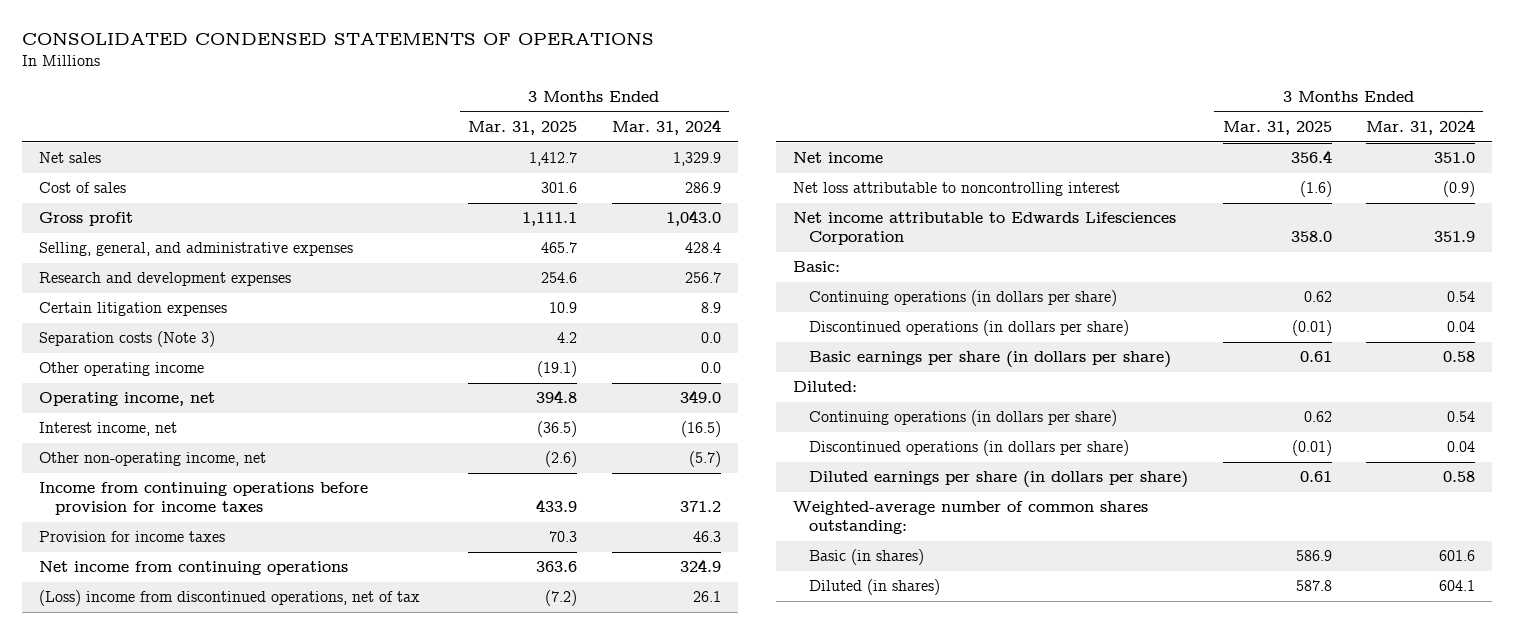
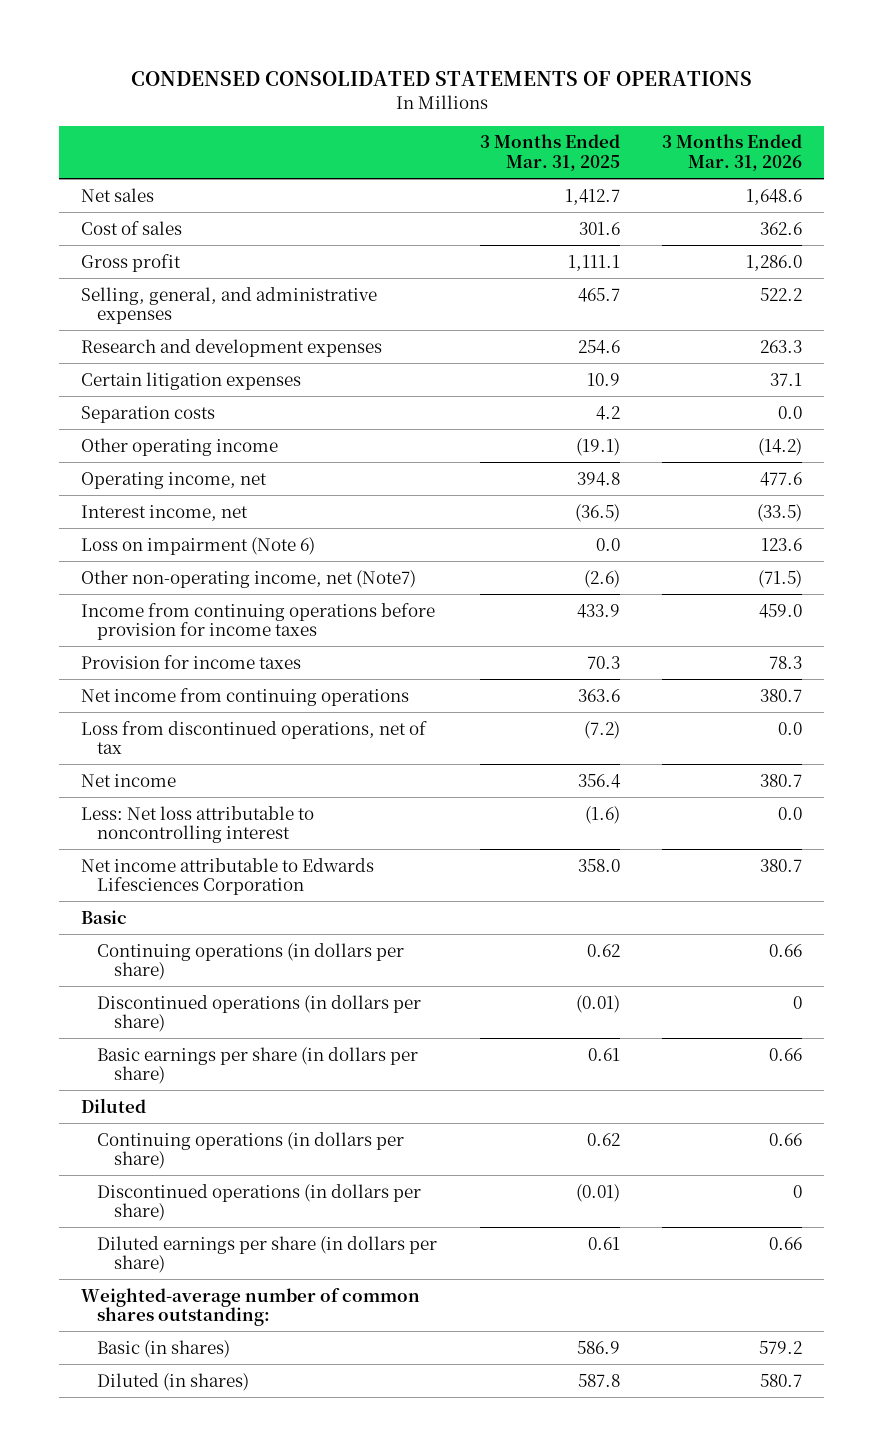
[21,32,654,46] CONSOLIDATED CONDENSED STATEMENTS OF OPERATIONS -> [130,70,752,86] CONDENSED CONSOLIDATED STATEMENTS OF OPERATIONS
[611,119,721,136] Mar. 31, 2024 -> none
none -> [662,134,803,171] 3 Months Ended Mar. 31, 2026
[38,331,215,348] Separation costs (Note 3) -> [80,405,215,423] Separation costs
none -> [80,536,315,555] Loss on impairment (Note 6)
[38,452,266,467] Other non-operating income, net -> [80,569,416,588] Other non-operating income, net (Note7)
[38,590,420,607] (Loss) income from discontinued operations, net of tax -> [80,720,427,755] Loss from discontinued operations, net of tax
[793,182,1121,197] Net loss attributable to noncontrolling interest -> [80,805,314,844] Less: Net loss attributable to noncontrolling interest
[793,261,841,273] Basic: -> [80,909,127,924] Basic
[793,381,858,393] Diluted: -> [80,1097,146,1113] Diluted

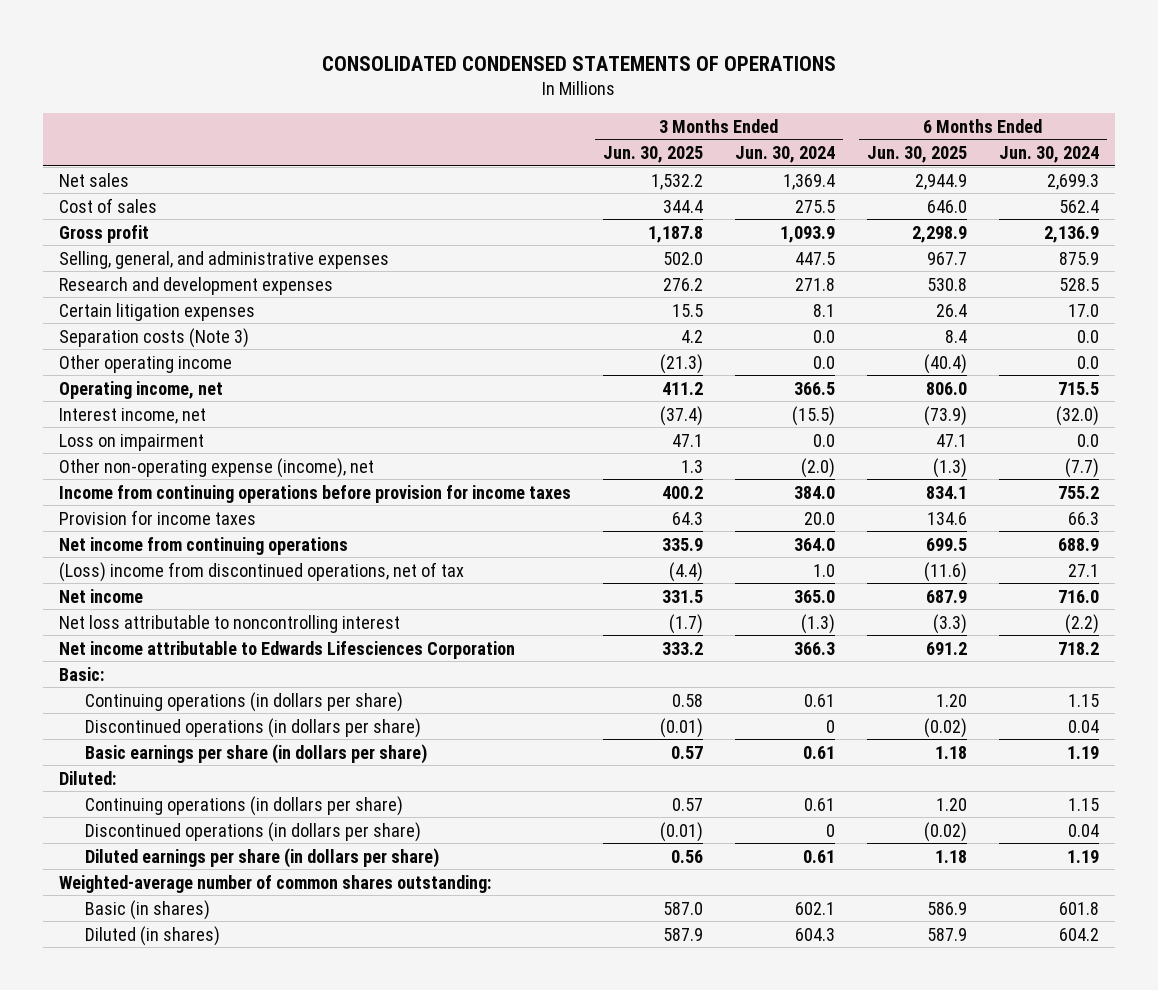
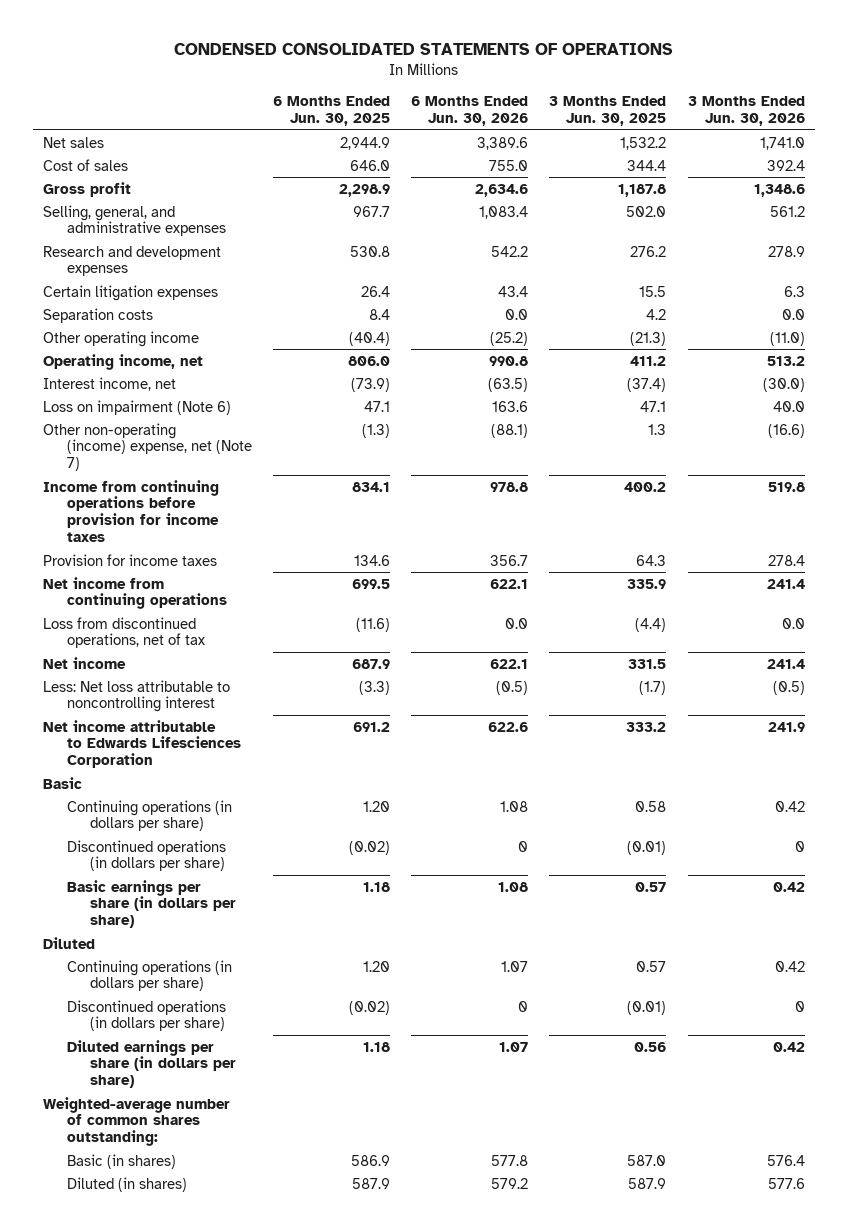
[322,55,837,71] CONSOLIDATED CONDENSED STATEMENTS OF OPERATIONS -> [174,43,674,56] CONDENSED CONSOLIDATED STATEMENTS OF OPERATIONS
[735,145,836,163] Jun. 30, 2024 -> none
[999,145,1100,163] Jun. 30, 2024 -> none
none -> [411,96,529,127] 6 Months Ended Jun. 30, 2026
none -> [687,96,805,127] 3 Months Ended Jun. 30, 2026
[58,327,249,348] Separation costs (Note 3) -> [43,307,154,323] Separation costs
[58,433,204,451] Loss on impairment -> [43,399,232,415] Loss on impairment (Note 6)
[58,457,374,478] Other non-operating expense (income), net -> [43,422,252,472] Other non-operating (income) expense, net (Note 7)
[58,561,464,582] (Loss) income from discontinued operations, net of tax -> [43,616,205,649] Loss from discontinued operations, net of tax
[58,614,400,633] Net loss attributable to noncontrolling interest -> [43,679,231,713] Less: Net loss attributable to noncontrolling interest
[58,666,104,681] Basic: -> [43,776,83,789] Basic
[58,770,116,785] Diluted: -> [43,936,96,949] Diluted

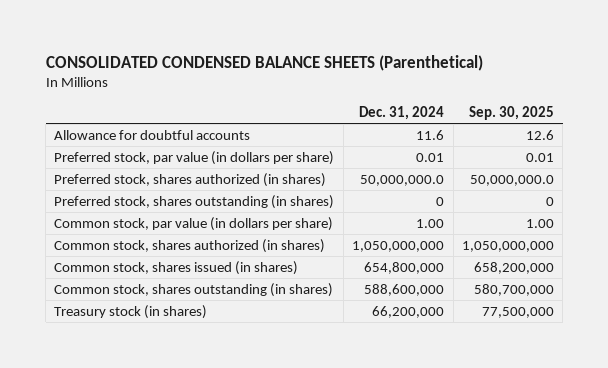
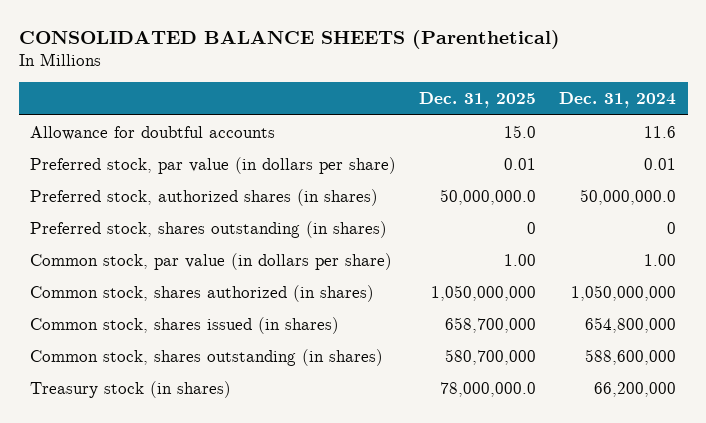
[45,54,483,71] CONSOLIDATED CONDENSED BALANCE SHEETS (Parenthetical) -> [18,30,560,50] CONSOLIDATED BALANCE SHEETS (Parenthetical)
[469,106,555,121] Sep. 30, 2025 -> none
none -> [419,92,537,109] Dec. 31, 2025
[54,172,327,187] Preferred stock, shares authorized (in shares) -> [30,188,379,206] Preferred stock, authorized shares (in shares)

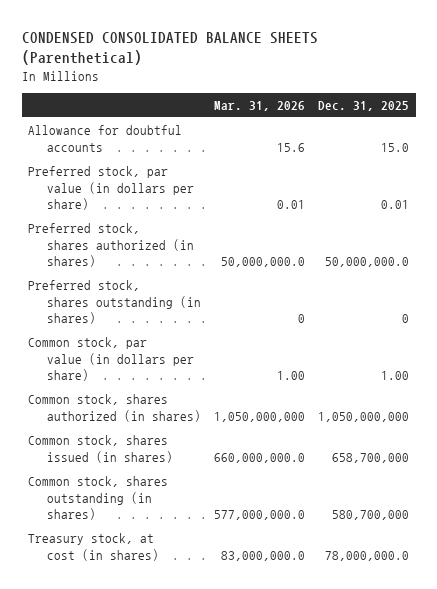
[18,30,560,50] CONSOLIDATED BALANCE SHEETS (Parenthetical) -> [21,31,318,66] CONDENSED CONSOLIDATED BALANCE SHEETS (Parenthetical)
[559,92,677,109] Dec. 31, 2024 -> none
none -> [213,100,305,111] Mar. 31, 2026
[30,188,379,206] Preferred stock, authorized shares (in shares) -> [28,223,194,268] Preferred stock, shares authorized (in shares)
[30,380,232,398] Treasury stock (in shares) -> [28,533,159,561] Treasury stock, at cost (in shares)

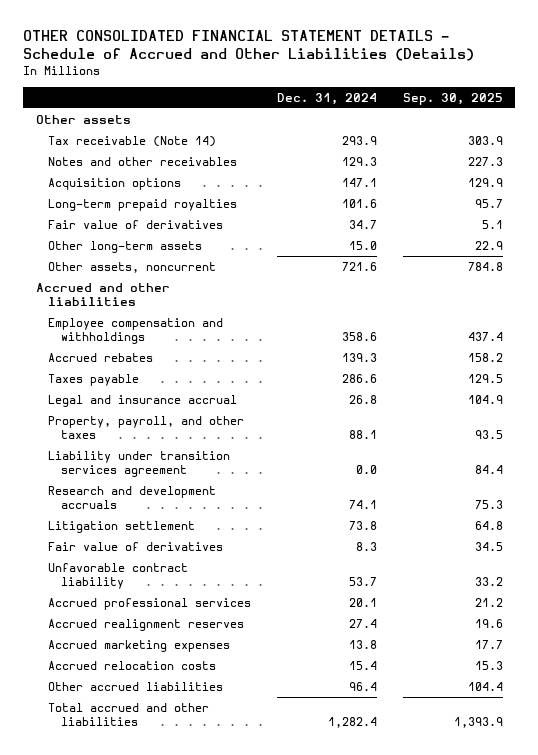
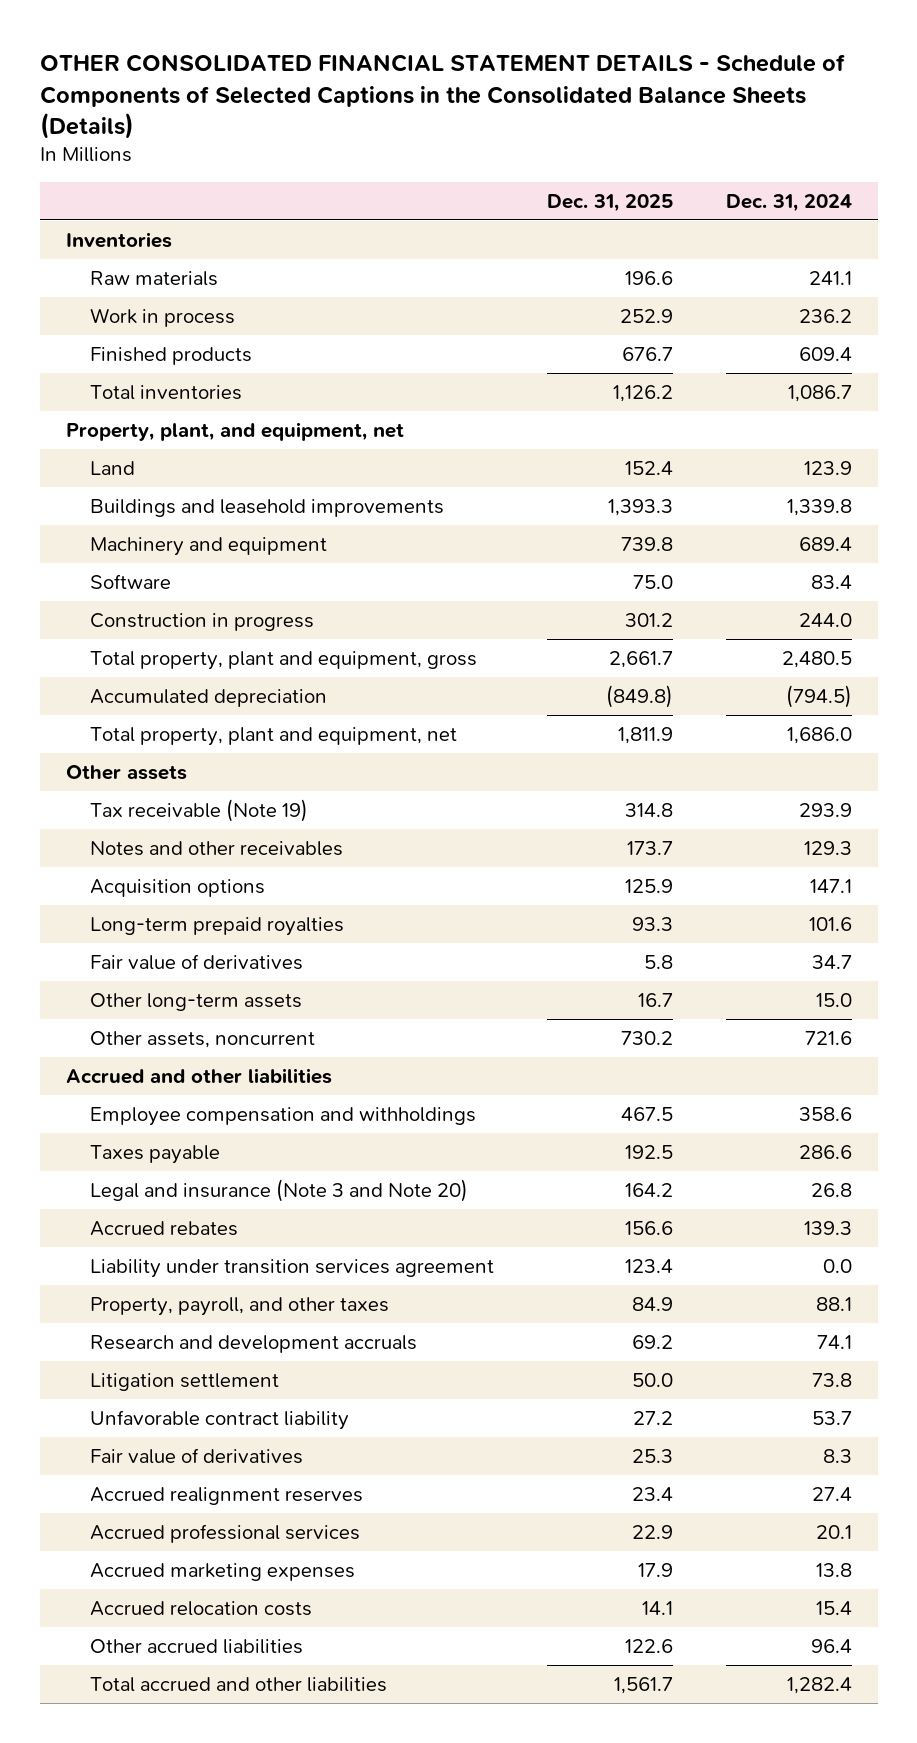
[22,29,474,62] OTHER CONSOLIDATED FINANCIAL STATEMENT DETAILS - Schedule of Accrued and Other Liabilities (Details) -> [39,54,845,140] OTHER CONSOLIDATED FINANCIAL STATEMENT DETAILS - Schedule of Components of Selected Captions in the Consolidated Balance Sheets (Details)
[402,92,503,105] Sep. 30, 2025 -> none
none -> [546,193,673,212] Dec. 31, 2025
none -> [65,231,172,248] Inventories
none -> [90,270,219,286] Raw materials
none -> [90,307,236,327] Work in process
none -> [90,346,253,365] Finished products
none -> [90,384,243,400] Total inventories
none -> [65,421,404,441] Property, plant, and equipment, net
none -> [90,460,136,475] Land
none -> [90,498,445,517] Buildings and leasehold improvements
none -> [90,536,328,556] Machinery and equipment
none -> [90,573,172,589] Software
none -> [90,612,315,631] Construction in progress
none -> [90,650,478,670] Total property, plant and equipment, gross
none -> [90,688,328,707] Accumulated depreciation
none -> [90,726,458,746] Total property, plant and equipment, net
[48,136,217,148] Tax receivable (Note 14) -> [90,798,309,822] Tax receivable (Note 19)
[48,395,238,408] Legal and insurance accrual -> [90,1178,469,1202] Legal and insurance (Note 3 and Note 20)
[48,353,154,363] Accrued rebates -> [90,1220,239,1236] Accrued rebates
[48,416,245,439] Property, payroll, and other taxes -> [90,1296,390,1316] Property, payroll, and other taxes
[48,542,224,552] Fair value of derivatives -> [90,1447,304,1464] Fair value of derivatives
[48,598,252,611] Accrued professional services -> [90,1523,361,1543] Accrued professional services

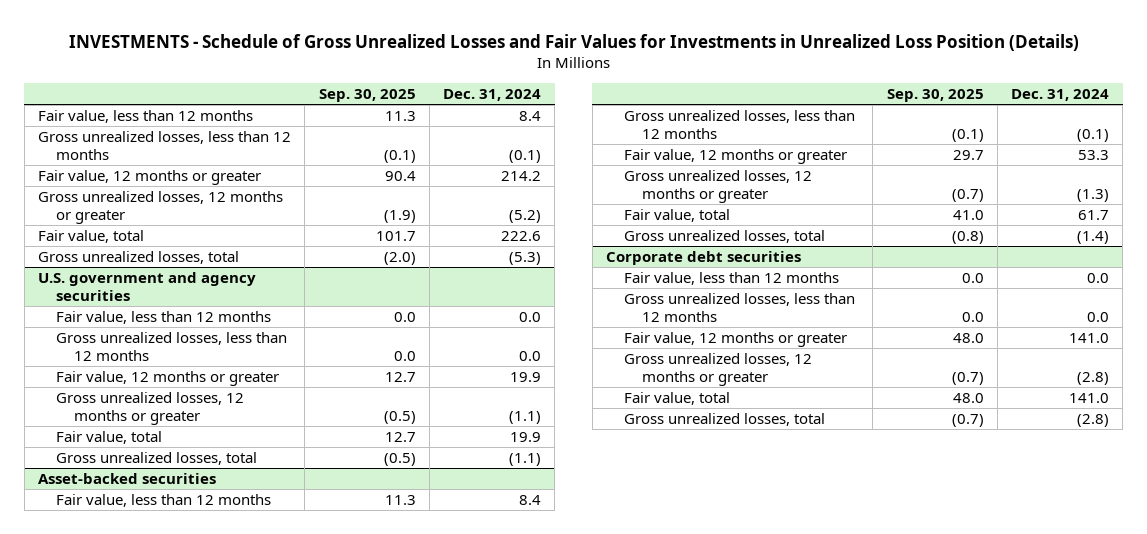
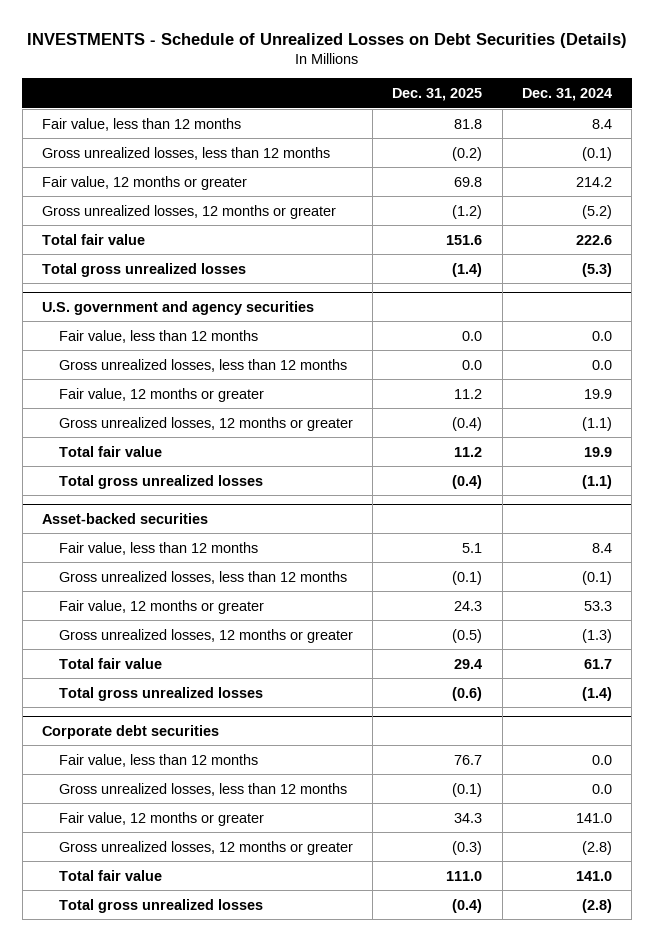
[68,33,1079,51] INVESTMENTS - Schedule of Gross Unrealized Losses and Fair Values for Investments in Unrealized Loss Position (Details) -> [27,32,628,48] INVESTMENTS - Schedule of Unrealized Losses on Debt Securities (Details)
[318,88,416,102] Sep. 30, 2025 -> none
none -> [392,87,483,101] Dec. 31, 2025
[38,230,145,244] Fair value, total -> [42,233,146,245] Total fair value
[38,251,240,265] Gross unrealized losses, total -> [42,262,247,277] Total gross unrealized losses
[56,431,163,445] Fair value, total -> [58,445,162,457] Total fair value
[56,452,258,466] Gross unrealized losses, total -> [58,474,263,489] Total gross unrealized losses
[624,209,731,223] Fair value, total -> [58,657,162,669] Total fair value
[624,230,826,244] Gross unrealized losses, total -> [58,686,263,701] Total gross unrealized losses
[624,392,731,406] Fair value, total -> [58,869,162,881] Total fair value
[624,413,826,427] Gross unrealized losses, total -> [58,898,263,913] Total gross unrealized losses

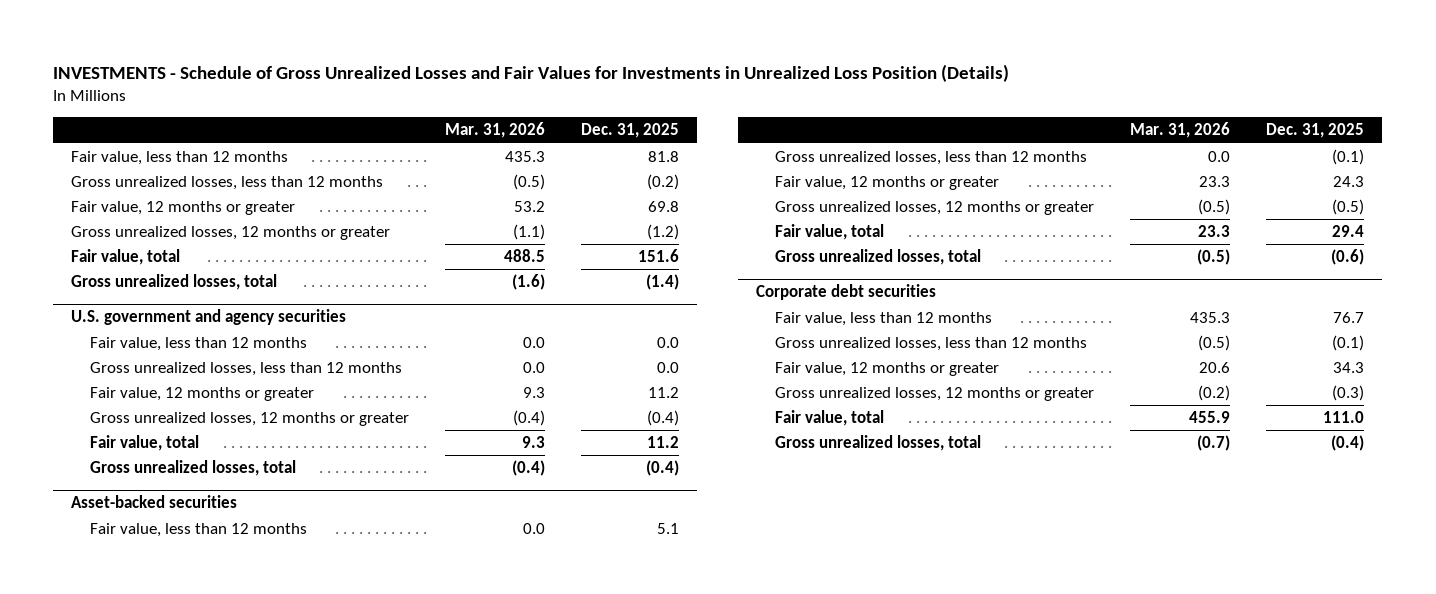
[27,32,628,48] INVESTMENTS - Schedule of Unrealized Losses on Debt Securities (Details) -> [53,63,1010,82] INVESTMENTS - Schedule of Gross Unrealized Losses and Fair Values for Investments in Unrealized Loss Position (Details)
[521,87,612,101] Dec. 31, 2024 -> none
none -> [444,122,545,139] Mar. 31, 2026
[42,233,146,245] Total fair value -> [71,249,181,266] Fair value, total
[42,262,247,277] Total gross unrealized losses -> [71,274,278,291] Gross unrealized losses, total
[58,445,162,457] Total fair value -> [89,435,199,452] Fair value, total
[58,474,263,489] Total gross unrealized losses -> [89,460,296,477] Gross unrealized losses, total
[58,657,162,669] Total fair value -> [774,224,884,241] Fair value, total
[58,686,263,701] Total gross unrealized losses -> [774,249,981,266] Gross unrealized losses, total
[58,869,162,881] Total fair value -> [774,410,884,427] Fair value, total
[58,898,263,913] Total gross unrealized losses -> [774,435,981,452] Gross unrealized losses, total

